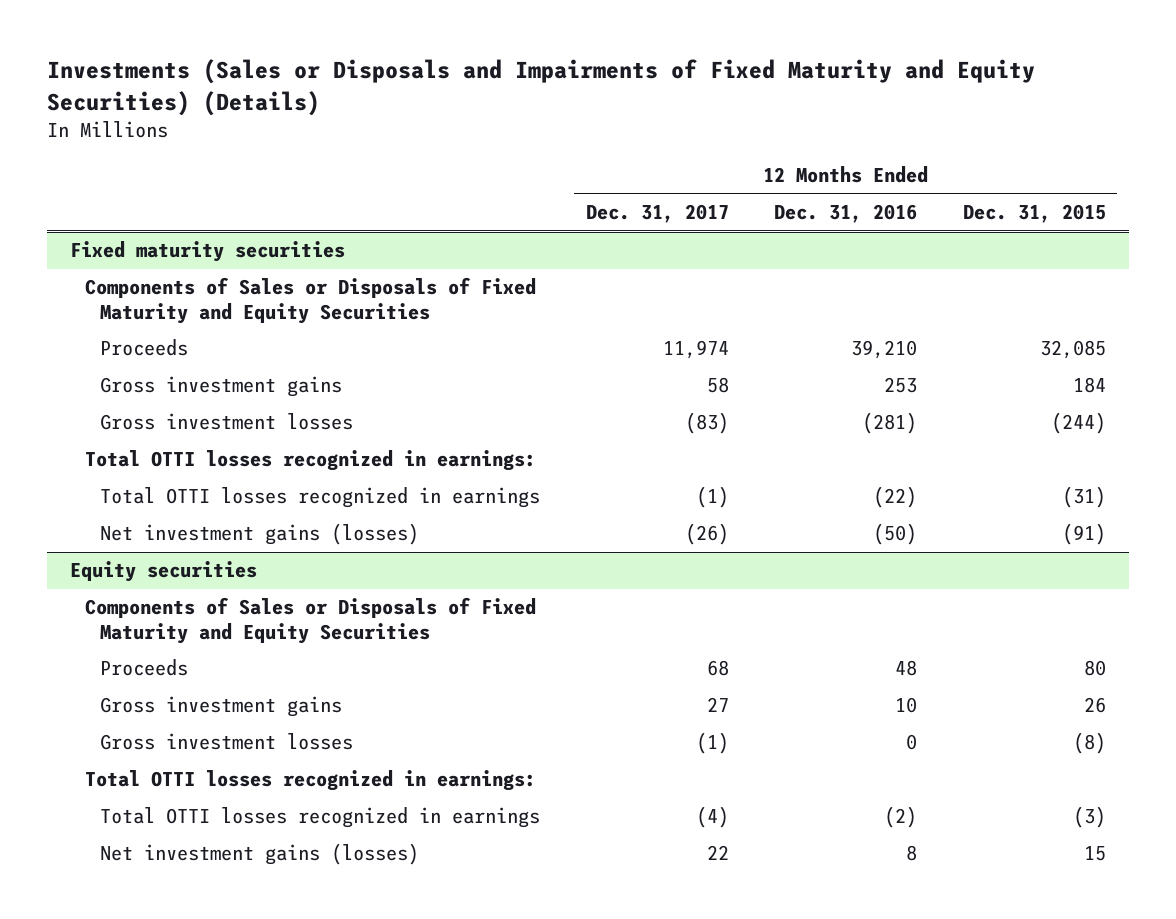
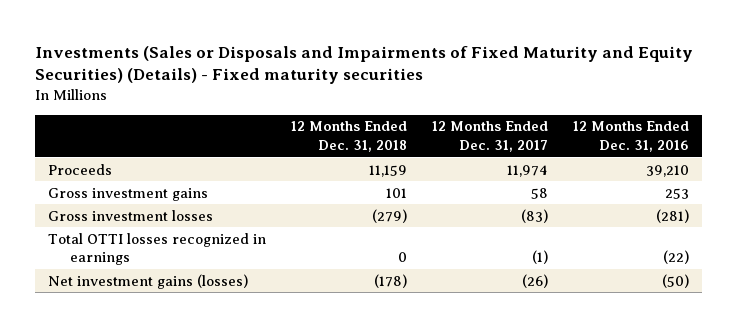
[46,59,1035,116] Investments (Sales or Disposals and Impairments of Fixed Maturity and Equity Securities) (Details) -> [34,45,693,85] Investments (Sales or Disposals and Impairments of Fixed Maturity and Equity Securities) (Details) - Fixed maturity securities
[962,204,1106,224] Dec. 31, 2015 -> none
none -> [290,121,407,152] 12 Months Ended Dec. 31, 2018
[69,241,345,263] Fixed maturity securities -> none
[84,277,536,324] Components of Sales or Disposals of Fixed Maturity and Equity Securities -> none
[84,450,536,472] Total OTTI losses recognized in earnings: -> none
[69,561,257,583] Equity securities -> none
[84,597,536,644] Components of Sales or Disposals of Fixed Maturity and Equity Securities -> none
[99,659,188,677] Proceeds -> none
[99,696,342,718] Gross investment gains -> none
[99,733,353,751] Gross investment losses -> none
[84,770,536,792] Total OTTI losses recognized in earnings: -> none
[99,807,540,829] Total OTTI losses recognized in earnings -> none
[99,843,419,866] Net investment gains (losses) -> none

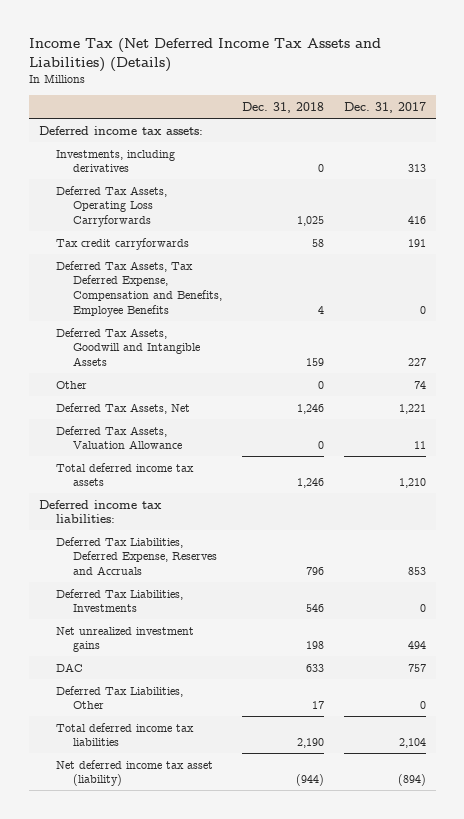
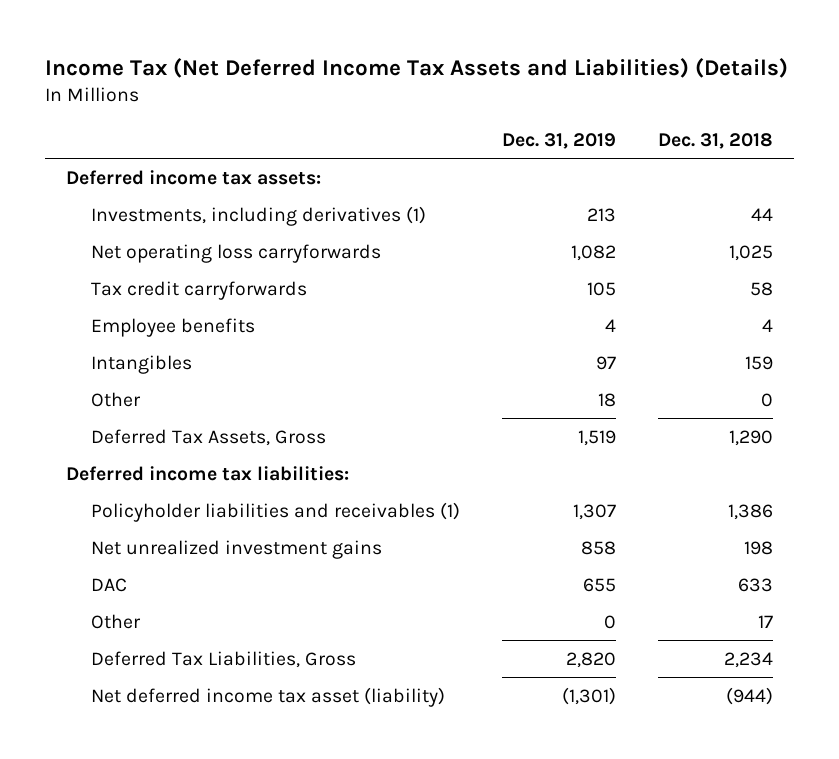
[343,101,426,113] Dec. 31, 2017 -> none
none -> [501,132,616,149] Dec. 31, 2019
[55,149,175,173] Investments, including derivatives -> [91,205,427,226] Investments, including derivatives (1)
[317,164,324,173] 0 -> [750,207,773,221] 44
[55,185,167,227] Deferred Tax Assets, Operating Loss Carryforwards -> [91,243,382,263] Net operating loss carryforwards
[55,260,222,317] Deferred Tax Assets, Tax Deferred Expense, Compensation and Benefits, Employee Benefits -> [91,317,256,337] Employee benefits
[55,327,200,366] Deferred Tax Assets, Goodwill and Intangible Assets -> [91,354,193,374] Intangibles
[55,402,190,414] Deferred Tax Assets, Net -> none
[55,425,182,450] Deferred Tax Assets, Valuation Allowance -> none
[55,462,194,487] Total deferred income tax assets -> [91,428,327,446] Deferred Tax Assets, Gross
[296,478,324,489] 1,246 -> [728,429,773,446] 1,290
[55,588,183,613] Deferred Tax Liabilities, Investments -> none
[55,536,217,575] Deferred Tax Liabilities, Deferred Expense, Reserves and Accruals -> [91,501,461,522] Policyholder liabilities and receivables (1)
[305,566,324,575] 796 -> [727,503,773,520] 1,386
[55,685,183,710] Deferred Tax Liabilities, Other -> [91,613,142,629] Other
[55,722,194,747] Total deferred income tax liabilities -> [91,650,357,668] Deferred Tax Liabilities, Gross
[296,738,324,749] 2,190 -> [723,651,773,668] 2,234

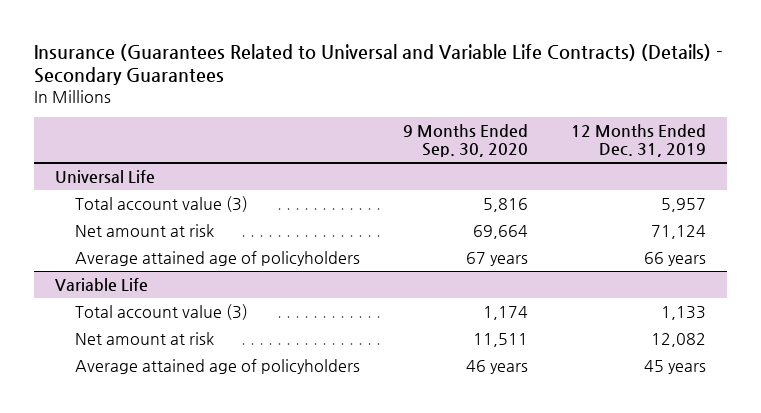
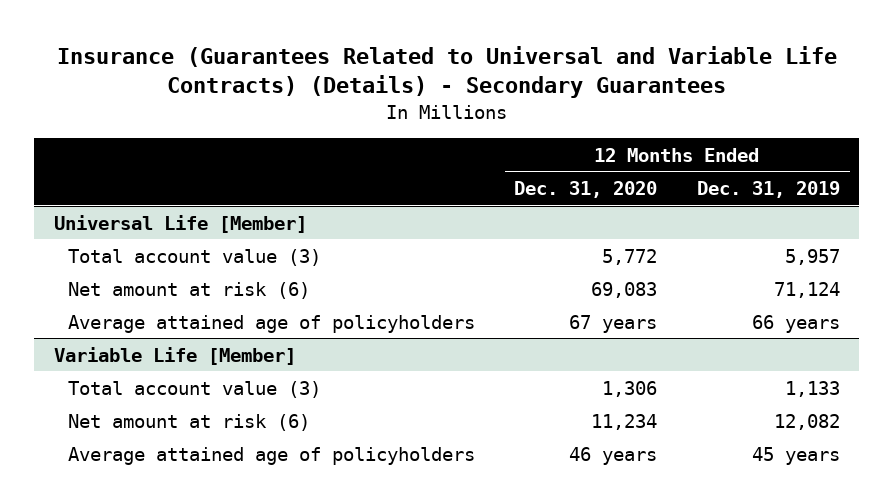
[402,124,528,158] 9 Months Ended Sep. 30, 2020 -> none
none -> [514,180,658,198] Dec. 31, 2020
[55,169,156,183] Universal Life -> [54,214,308,233] Universal Life [Member]
[74,223,214,237] Net amount at risk -> [68,281,311,299] Net amount at risk (6)
[55,277,149,291] Variable Life -> [54,346,297,365] Variable Life [Member]
[74,331,214,345] Net amount at risk -> [68,413,311,431] Net amount at risk (6)

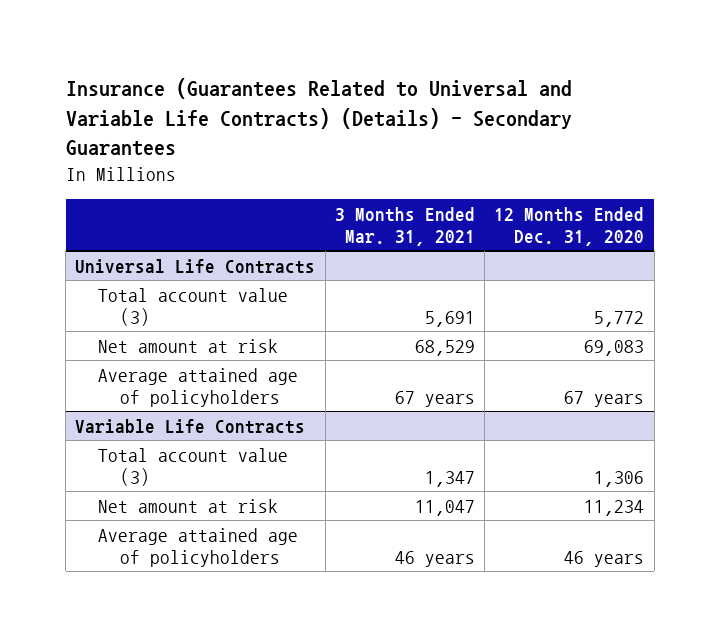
[696,180,840,198] Dec. 31, 2019 -> none
none -> [334,206,475,247] 3 Months Ended Mar. 31, 2021
[54,214,308,233] Universal Life [Member] -> [75,258,316,274] Universal Life Contracts
[68,281,311,299] Net amount at risk (6) -> [97,338,278,353] Net amount at risk
[54,346,297,365] Variable Life [Member] -> [75,418,306,434] Variable Life Contracts
[68,413,311,431] Net amount at risk (6) -> [97,498,278,513] Net amount at risk

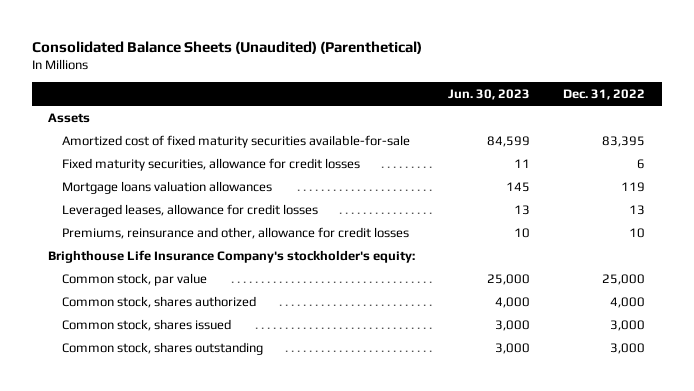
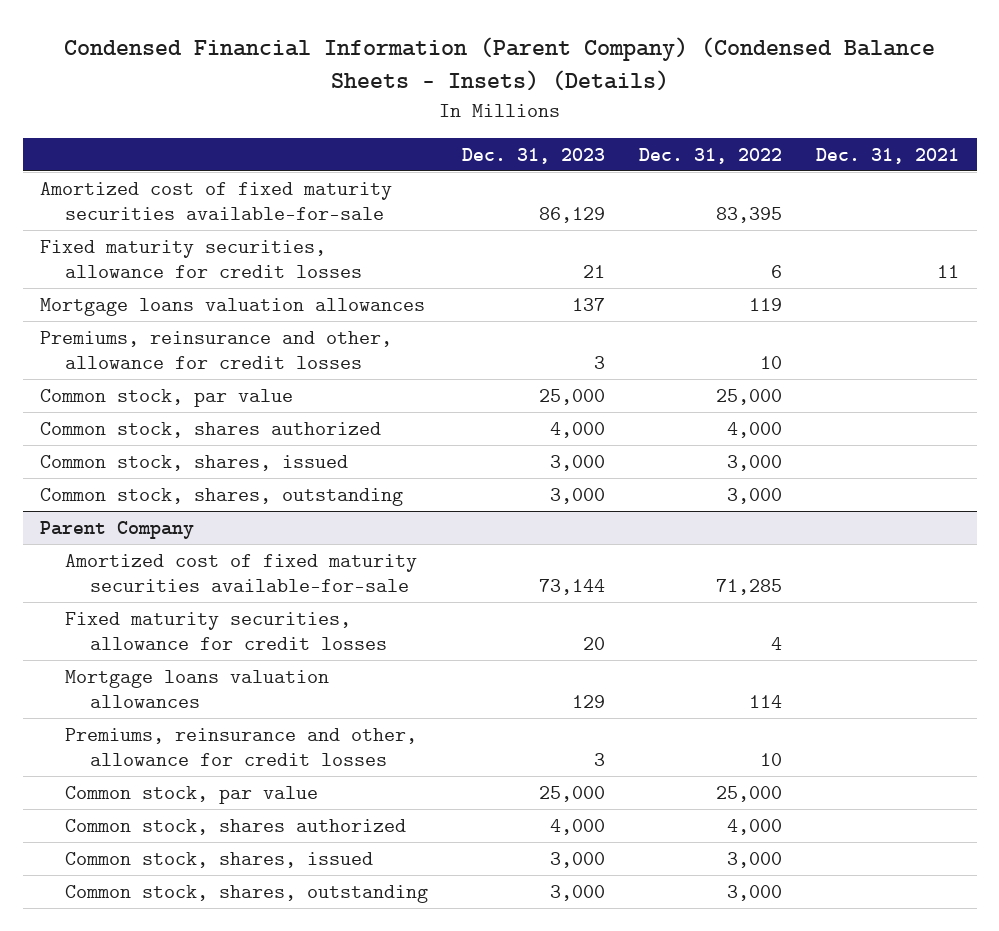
[31,40,422,54] Consolidated Balance Sheets (Unaudited) (Parenthetical) -> [63,37,935,92] Condensed Financial Information (Parent Company) (Condensed Balance Sheets - Insets) (Details)
[448,88,531,100] Jun. 30, 2023 -> none
none -> [462,147,606,164] Dec. 31, 2023
none -> [816,147,960,164] Dec. 31, 2021
[48,112,91,123] Assets -> none
[61,203,318,217] Leveraged leases, allowance for credit losses -> none
[48,249,416,263] Brighthouse Life Insurance Company's stockholder's equity: -> none
[61,318,231,331] Common stock, shares issued -> [39,454,348,471] Common stock, shares, issued
[61,341,263,355] Common stock, shares outstanding -> [39,487,403,506] Common stock, shares, outstanding
none -> [39,520,194,539] Parent Company
none -> [64,553,417,593] Amortized cost of fixed maturity securities available-for-sale
none -> [64,611,388,651] Fixed maturity securities, allowance for credit losses
none -> [64,669,329,709] Mortgage loans valuation allowances
none -> [64,727,417,767] Premiums, reinsurance and other, allowance for credit losses
none -> [64,785,318,804] Common stock, par value
none -> [64,818,406,835] Common stock, shares authorized
none -> [64,851,373,868] Common stock, shares, issued
none -> [64,884,428,903] Common stock, shares, outstanding

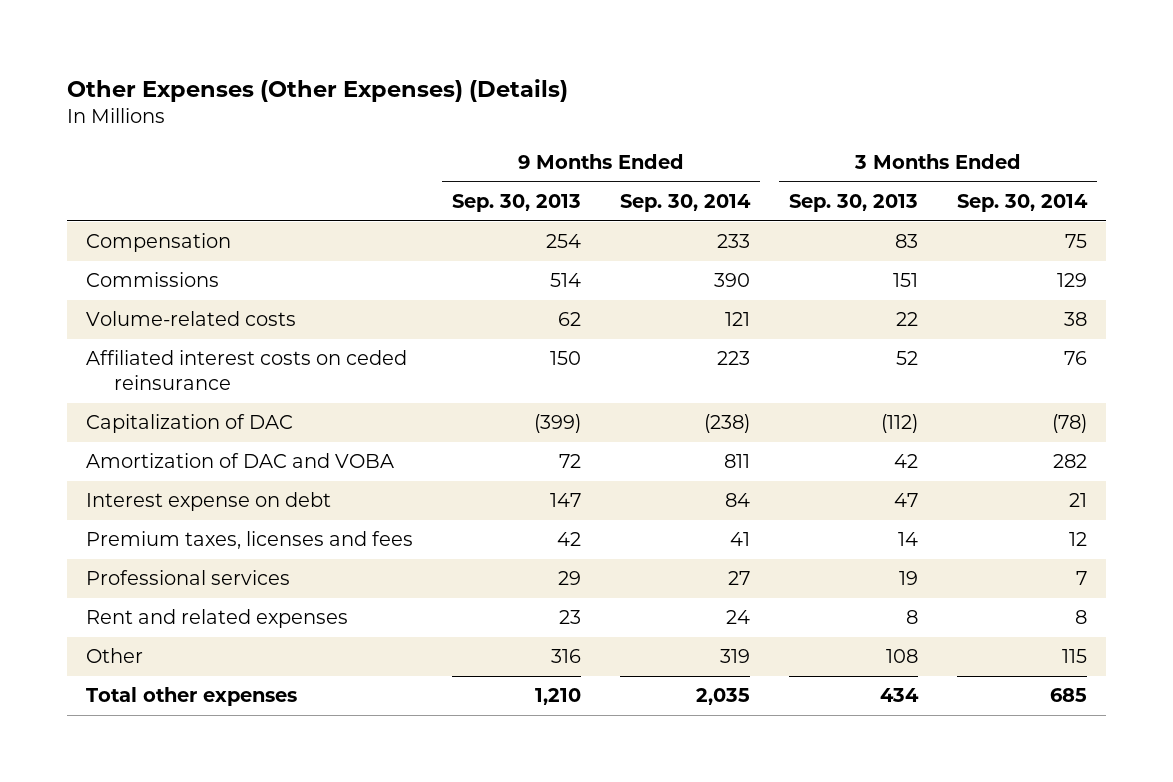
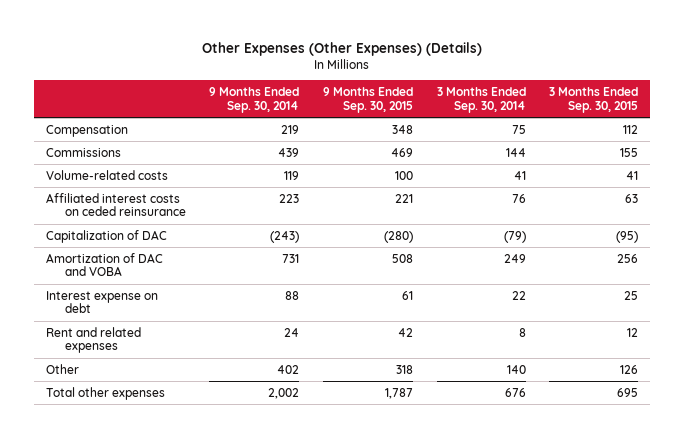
[452,193,582,212] Sep. 30, 2013 -> none
[789,193,919,212] Sep. 30, 2013 -> none
none -> [323,86,414,113] 9 Months Ended Sep. 30, 2015
none -> [549,86,639,113] 3 Months Ended Sep. 30, 2015
[717,234,751,249] 233 -> [281,124,300,134] 219
[714,273,751,288] 390 -> [278,147,300,157] 439
[1056,273,1087,288] 129 -> [505,147,526,157] 144
[725,312,751,327] 121 -> [284,170,300,180] 119
[1063,312,1087,327] 38 -> [513,170,526,180] 41
[86,531,414,550] Premium taxes, licenses and fees -> none
[86,570,291,586] Professional services -> none
[704,414,751,434] (238) -> [270,230,300,243] (243)
[1051,414,1087,434] (78) -> [503,230,526,243] (79)
[724,454,751,469] 811 -> [282,253,300,263] 731
[1052,454,1087,469] 282 -> [503,253,526,263] 249
[725,493,751,508] 84 -> [285,290,300,300] 88
[1068,493,1087,508] 21 -> [511,290,526,300] 22
[720,649,751,664] 319 -> [277,364,300,374] 402
[1061,649,1087,664] 115 -> [506,364,526,374] 140
[696,688,751,706] 2,035 -> [268,387,300,399] 2,002
[1049,688,1087,703] 685 -> [504,387,526,397] 676

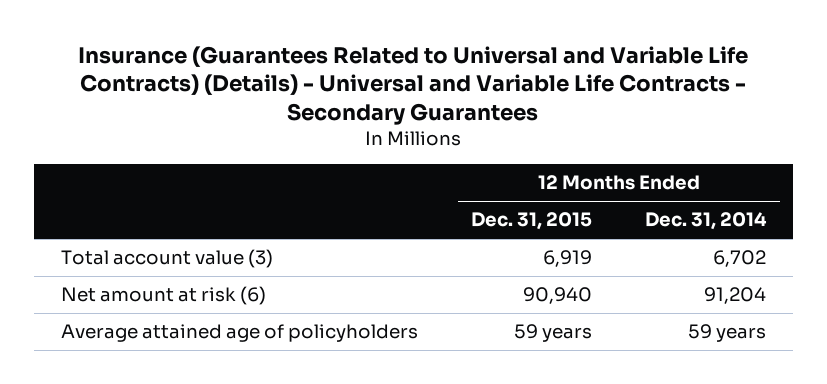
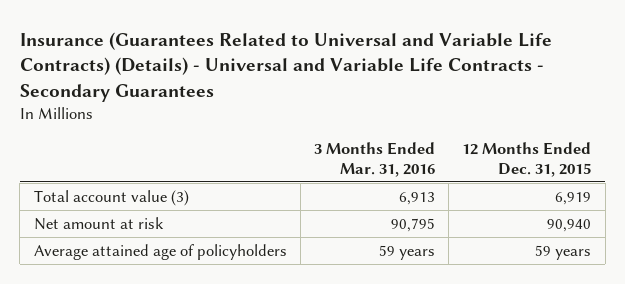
[645,212,768,231] Dec. 31, 2014 -> none
none -> [313,142,435,177] 3 Months Ended Mar. 31, 2016
[60,286,266,306] Net amount at risk (6) -> [33,216,164,230] Net amount at risk

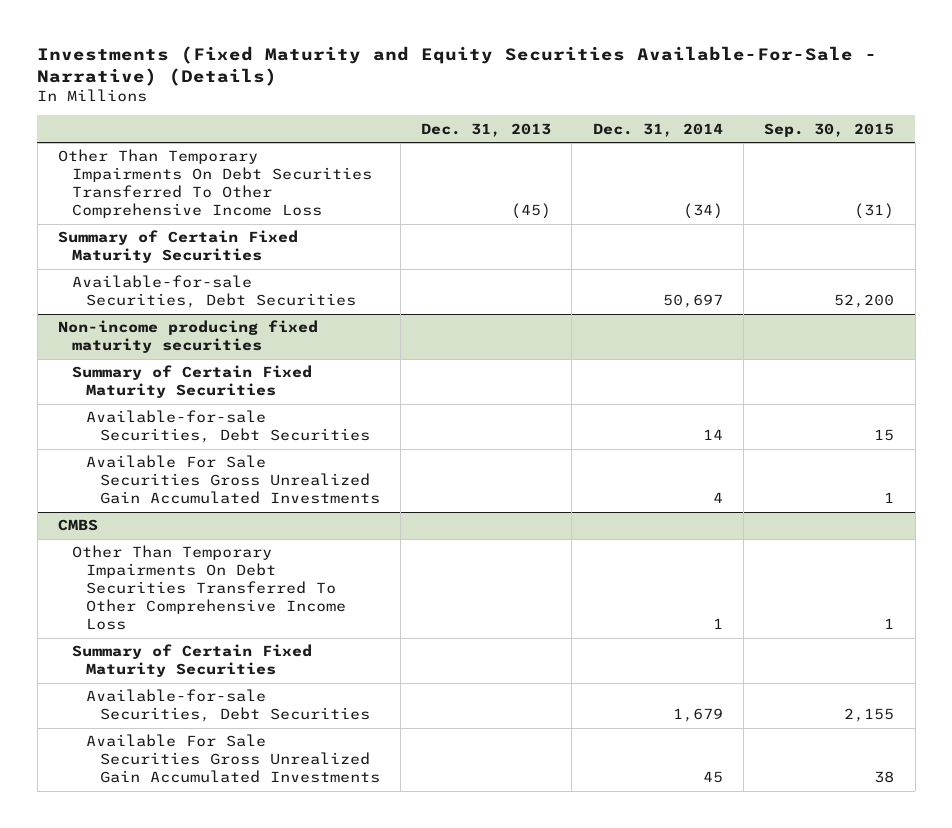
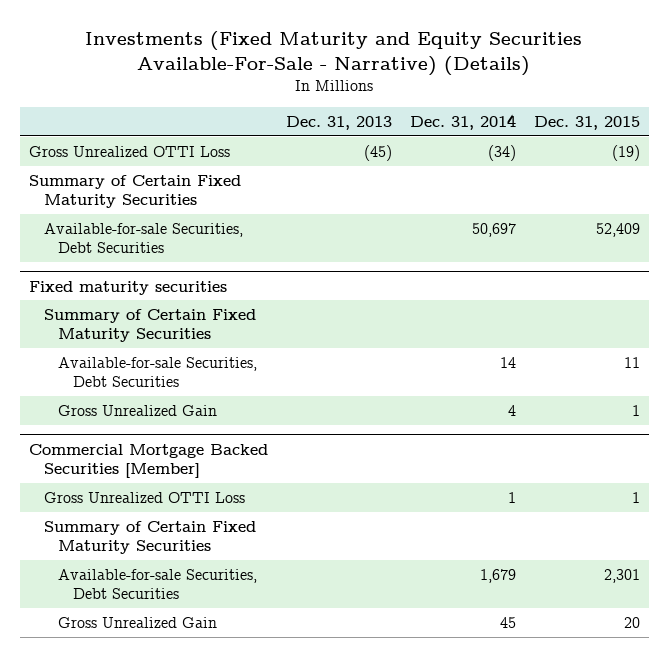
[764,122,895,137] Sep. 30, 2015 -> none
none -> [533,115,640,130] Dec. 31, 2015
[58,149,373,219] Other Than Temporary Impairments On Debt Securities Transferred To Other Comprehensive Income Loss -> [28,145,230,157] Gross Unrealized OTTI Loss
[58,320,319,354] Non-income producing fixed maturity securities -> [28,280,227,295] Fixed maturity securities
[85,455,380,505] Available For Sale Securities Gross Unrealized Gain Accumulated Investments -> none
none -> [58,404,218,416] Gross Unrealized Gain
[58,519,99,532] CMBS -> [28,443,268,479] Commercial Mortgage Backed Securities [Member]
[72,545,346,631] Other Than Temporary Impairments On Debt Securities Transferred To Other Comprehensive Income Loss -> [43,491,245,503] Gross Unrealized OTTI Loss
[85,734,380,784] Available For Sale Securities Gross Unrealized Gain Accumulated Investments -> none
none -> [58,616,218,628] Gross Unrealized Gain

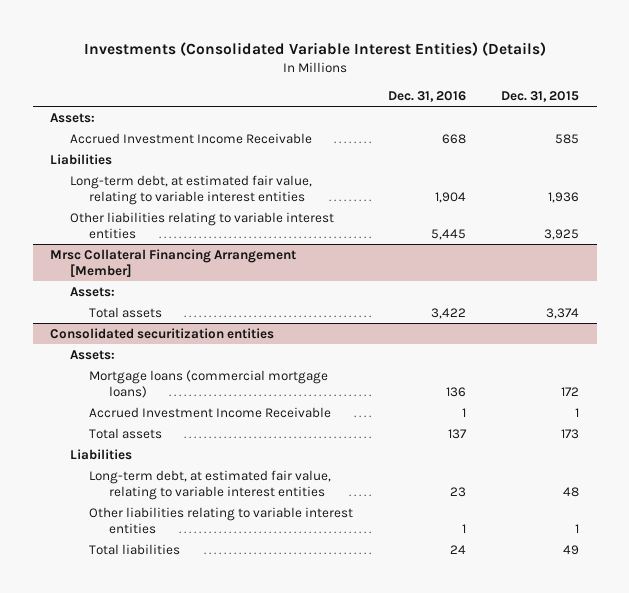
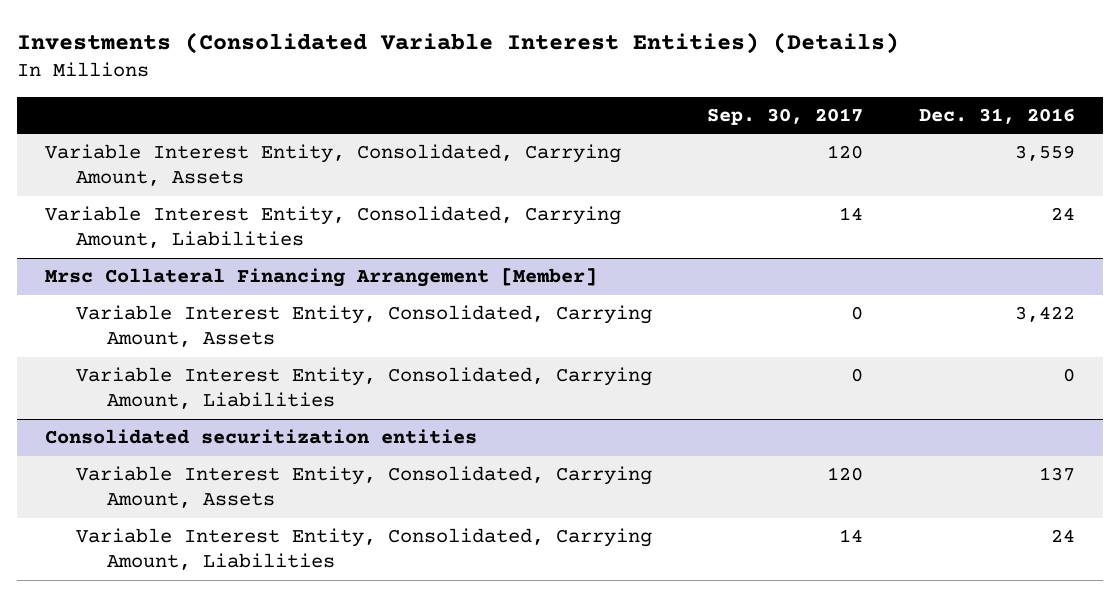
[501,90,580,102] Dec. 31, 2015 -> none
none -> [707,107,864,125] Sep. 30, 2017
[50,112,96,123] Assets: -> none
[69,132,312,144] Accrued Investment Income Receivable -> none
[50,153,113,165] Liabilities -> none
[69,174,312,206] Long-term debt, at estimated fair value, relating to variable interest entities -> none
[69,211,334,240] Other liabilities relating to variable interest entities -> none
none -> [45,144,622,187] Variable Interest Entity, Consolidated, Carrying Amount, Assets
none -> [45,206,622,249] Variable Interest Entity, Consolidated, Carrying Amount, Liabilities
[69,286,115,297] Assets: -> none
[89,306,163,318] Total assets -> [75,305,652,348] Variable Interest Entity, Consolidated, Carrying Amount, Assets
none -> [75,367,652,410] Variable Interest Entity, Consolidated, Carrying Amount, Liabilities
[69,349,115,360] Assets: -> none
[89,369,329,399] Mortgage loans (commercial mortgage loans) -> none
[89,406,332,418] Accrued Investment Income Receivable -> none
[69,448,132,460] Liabilities -> none
[89,469,332,501] Long-term debt, at estimated fair value, relating to variable interest entities -> none
[89,506,354,535] Other liabilities relating to variable interest entities -> none
[89,427,163,439] Total assets -> [75,466,652,509] Variable Interest Entity, Consolidated, Carrying Amount, Assets
[89,543,181,555] Total liabilities -> [75,528,652,571] Variable Interest Entity, Consolidated, Carrying Amount, Liabilities

